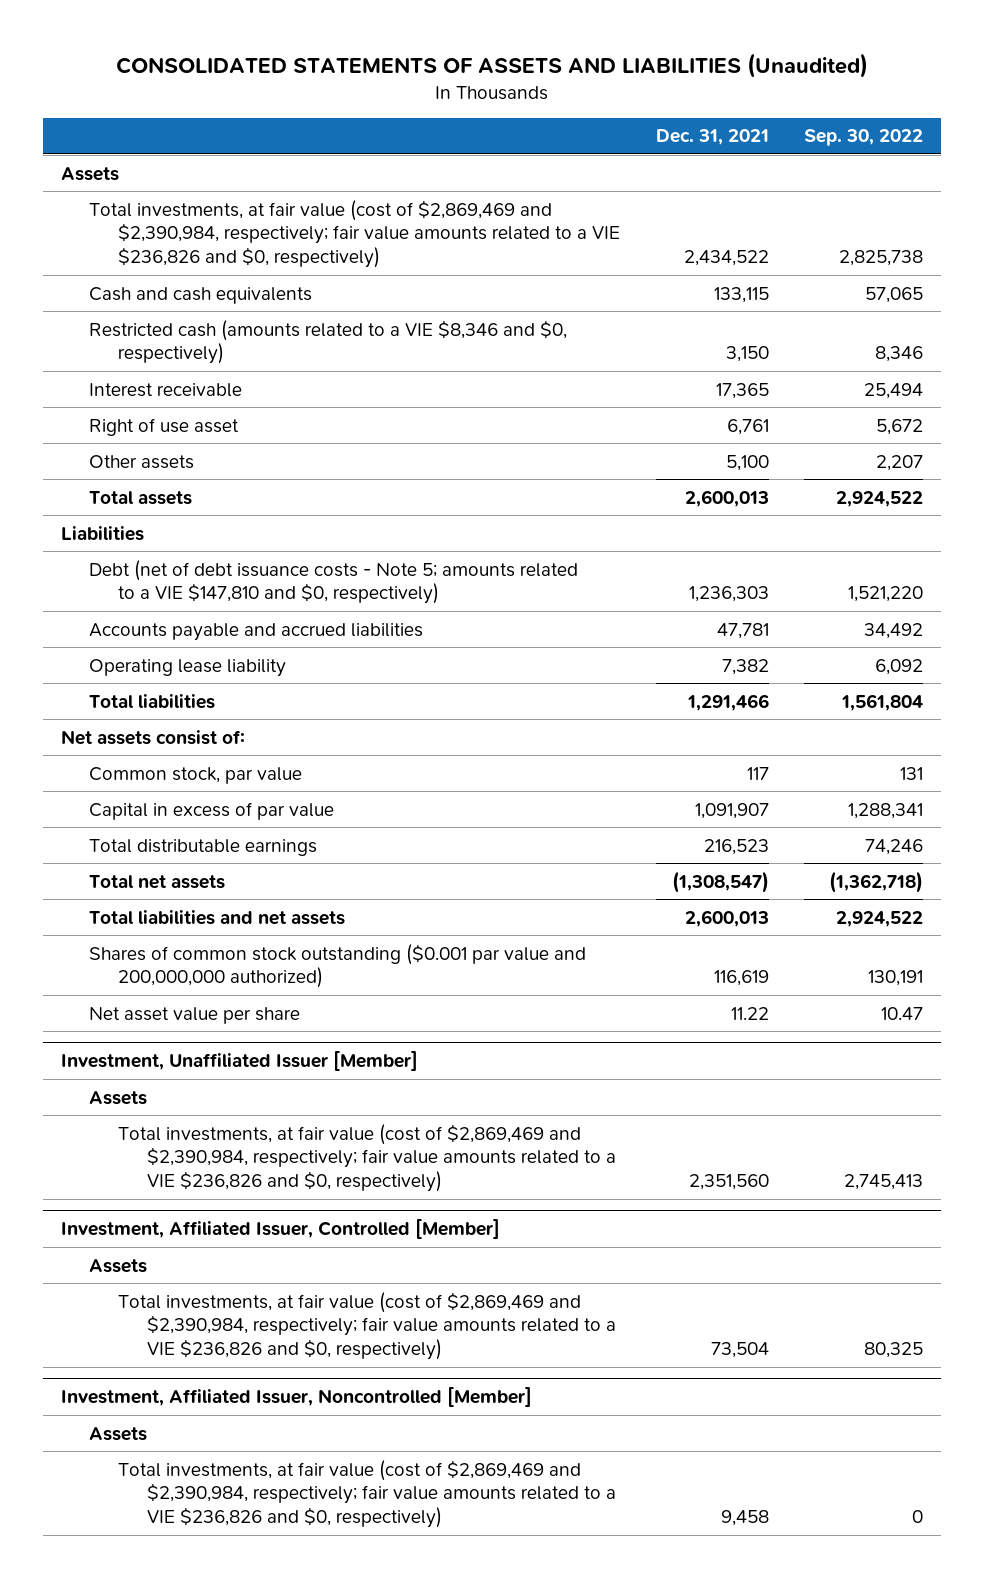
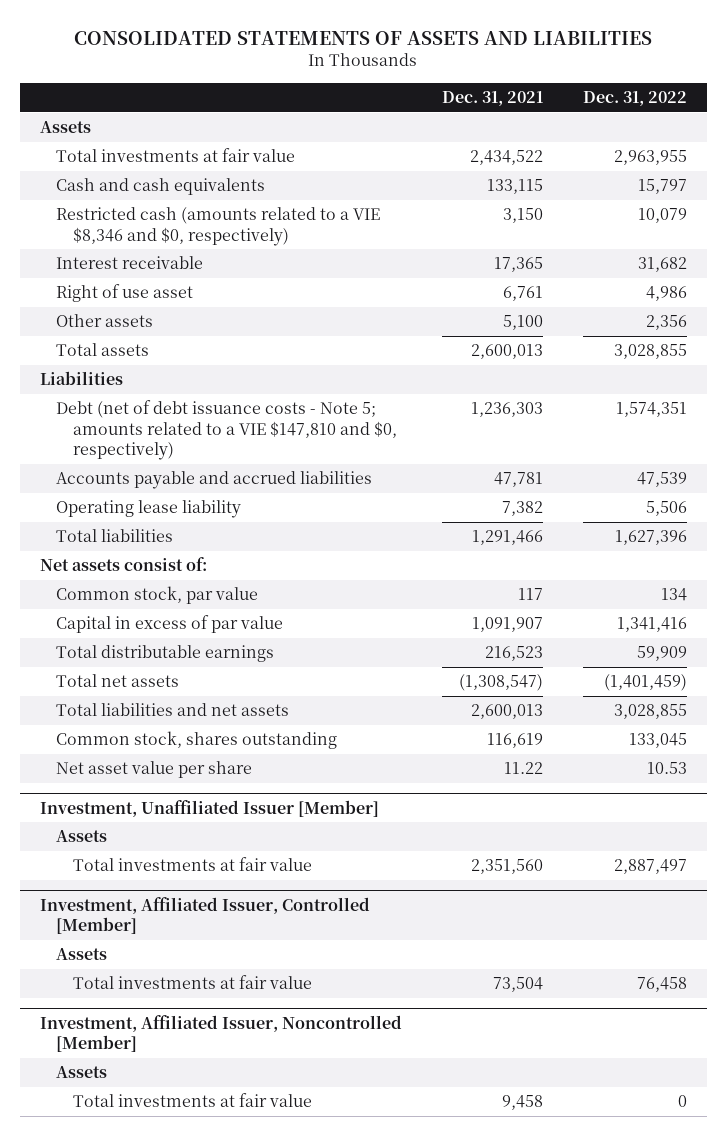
[115,52,868,78] CONSOLIDATED STATEMENTS OF ASSETS AND LIABILITIES (Unaudited) -> [74,30,653,45] CONSOLIDATED STATEMENTS OF ASSETS AND LIABILITIES
[804,129,924,147] Sep. 30, 2022 -> none
none -> [582,90,687,106] Dec. 31, 2022
[89,199,621,269] Total investments, at fair value (cost of $2,869,469 and $2,390,984, respectively; fair value amounts related to a VIE $236,826 and $0, respectively) -> [56,148,296,163] Total investments at fair value
[89,943,587,989] Shares of common stock outstanding ($0.001 par value and 200,000,000 authorized) -> [56,731,338,750] Common stock, shares outstanding
[118,1123,616,1193] Total investments, at fair value (cost of $2,869,469 and $2,390,984, respectively; fair value amounts related to a VIE $236,826 and $0, respectively) -> [73,857,313,872] Total investments at fair value
[118,1291,616,1361] Total investments, at fair value (cost of $2,869,469 and $2,390,984, respectively; fair value amounts related to a VIE $236,826 and $0, respectively) -> [73,975,313,990] Total investments at fair value
[118,1459,616,1529] Total investments, at fair value (cost of $2,869,469 and $2,390,984, respectively; fair value amounts related to a VIE $236,826 and $0, respectively) -> [73,1093,313,1108] Total investments at fair value

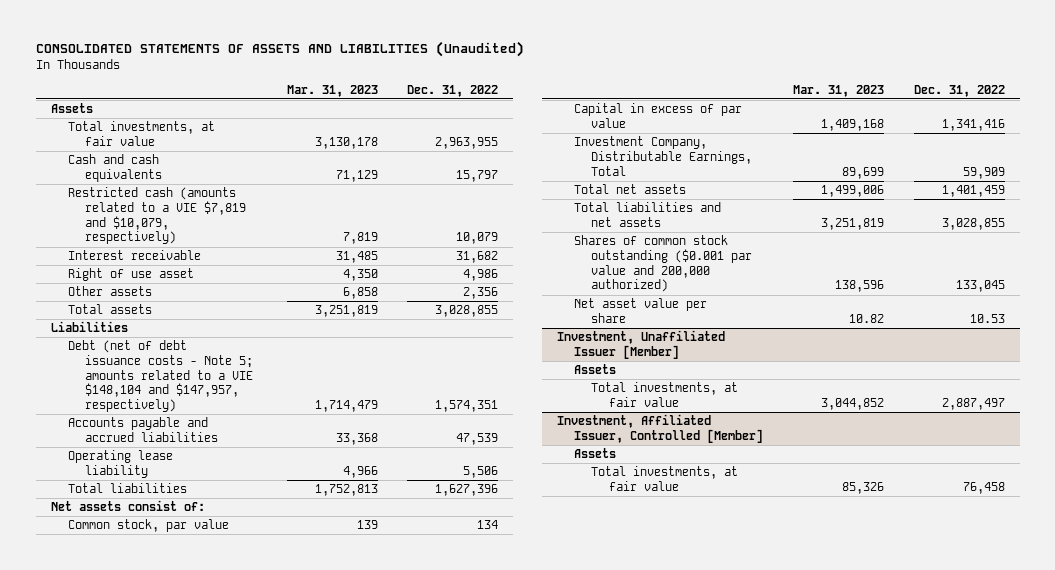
[74,30,653,45] CONSOLIDATED STATEMENTS OF ASSETS AND LIABILITIES -> [35,41,524,58] CONSOLIDATED STATEMENTS OF ASSETS AND LIABILITIES (Unaudited)
[441,90,543,106] Dec. 31, 2021 -> none
none -> [286,84,378,97] Mar. 31, 2023
[56,148,296,163] Total investments at fair value -> [67,121,215,146] Total investments, at fair value
[56,207,381,246] Restricted cash (amounts related to a VIE $8,346 and $0, respectively) -> [67,187,246,245] Restricted cash (amounts related to a VIE $7,819 and $10,079, respectively)
[56,400,398,461] Debt (net of debt issuance costs - Note 5; amounts related to a VIE $147,810 and $0, respectively) -> [67,340,253,413] Debt (net of debt issuance costs - Note 5; amounts related to a VIE $148,104 and $147,957, respectively)
[56,645,275,663] Total distributable earnings -> [574,136,753,176] Investment Company, Distributable Earnings, Total
[603,674,687,692] (1,401,459) -> [941,185,1005,198] 1,401,459
[56,731,338,750] Common stock, shares outstanding -> [574,235,753,293] Shares of common stock outstanding ($0.001 par value and 200,000 authorized)
[73,857,313,872] Total investments at fair value -> [591,382,739,407] Total investments, at fair value
[39,1014,402,1053] Investment, Affiliated Issuer, Noncontrolled [Member] -> none
[56,1066,108,1079] Assets -> none
[73,1093,313,1108] Total investments at fair value -> none
[73,975,313,990] Total investments at fair value -> [591,466,739,491] Total investments, at fair value

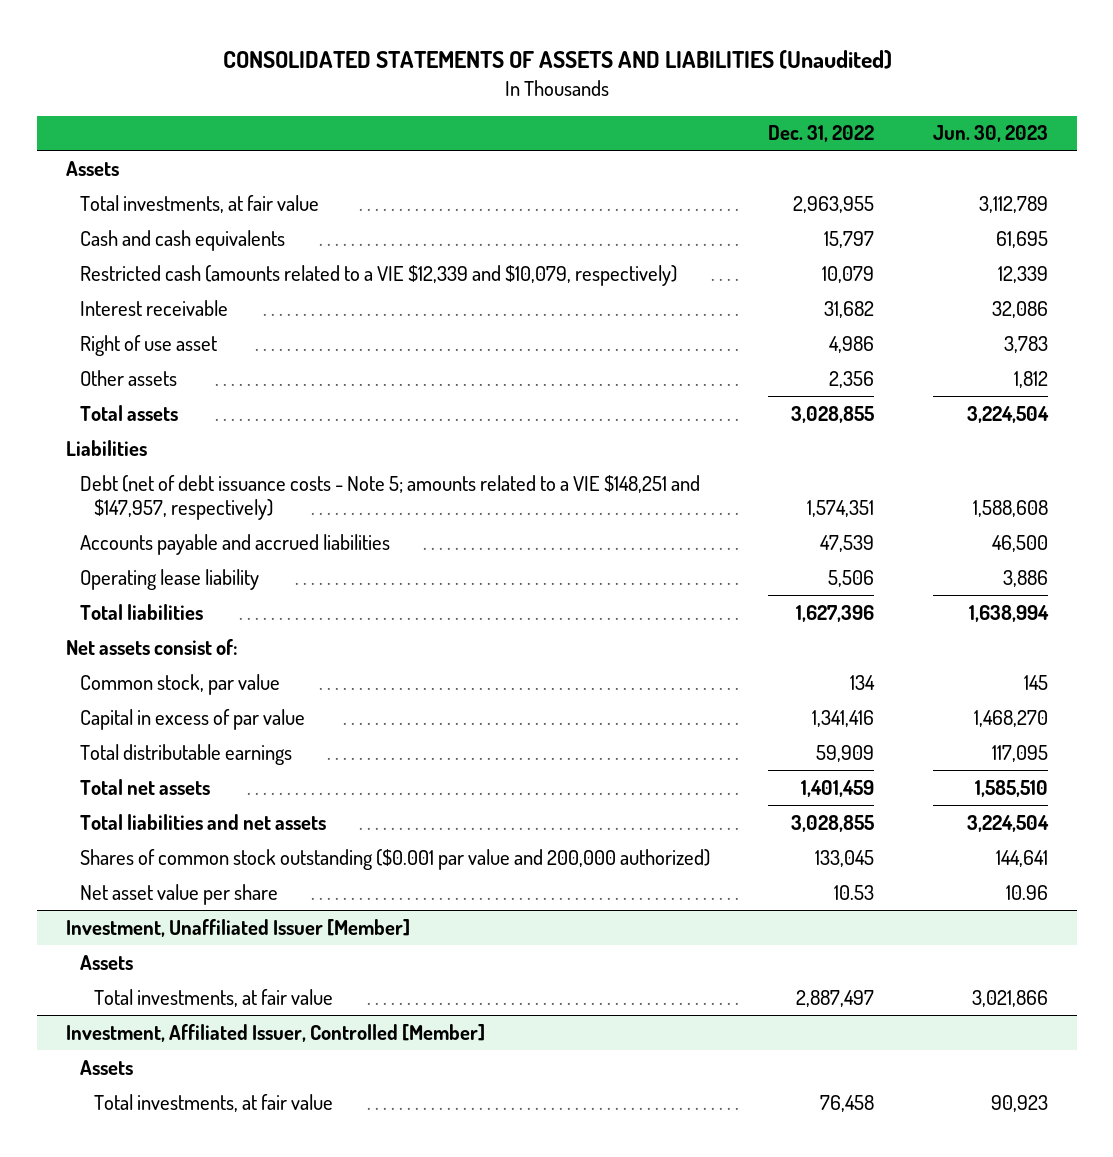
[286,84,378,97] Mar. 31, 2023 -> none
none -> [932,125,1048,143] Jun. 30, 2023
[67,187,246,245] Restricted cash (amounts related to a VIE $7,819 and $10,079, respectively) -> [80,264,678,286] Restricted cash (amounts related to a VIE $12,339 and $10,079, respectively)
[67,340,253,413] Debt (net of debt issuance costs - Note 5; amounts related to a VIE $148,104 and $147,957, respectively) -> [80,474,701,520] Debt (net of debt issuance costs - Note 5; amounts related to a VIE $148,251 and $147,957, respectively)
[574,136,753,176] Investment Company, Distributable Earnings, Total -> [80,743,293,765] Total distributable earnings

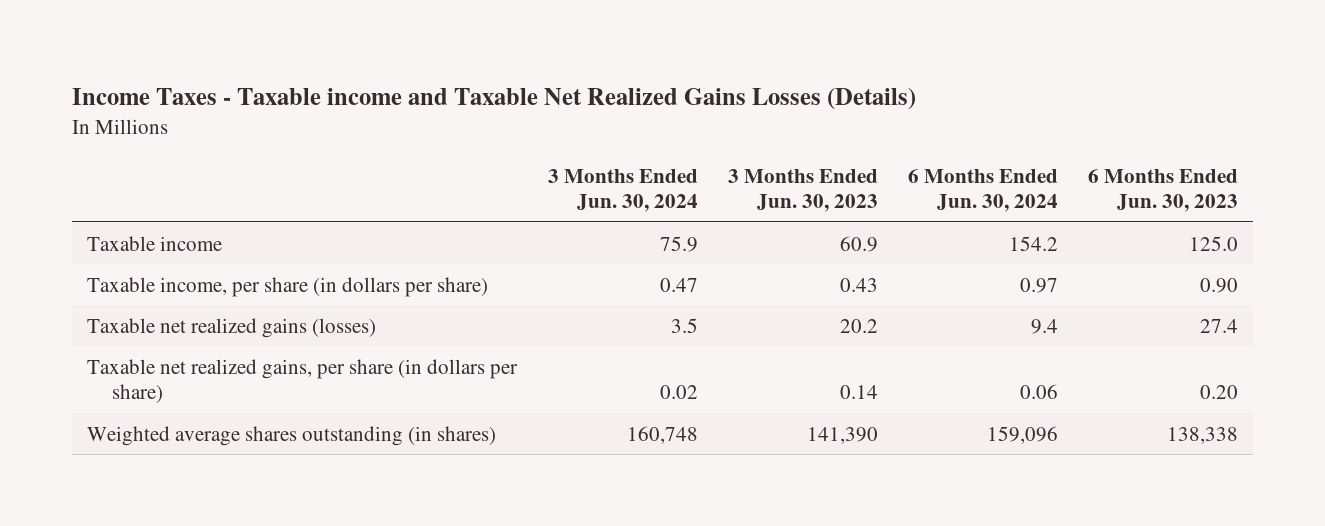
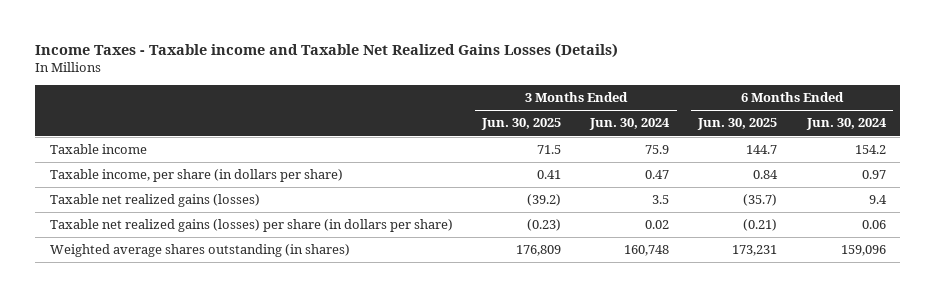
[727,168,878,212] 3 Months Ended Jun. 30, 2023 -> none
[1087,168,1238,212] 6 Months Ended Jun. 30, 2023 -> none
none -> [481,118,562,131] Jun. 30, 2025
none -> [697,118,778,131] Jun. 30, 2025
[87,358,519,403] Taxable net realized gains, per share (in dollars per share) -> [49,219,453,233] Taxable net realized gains (losses) per share (in dollars per share)

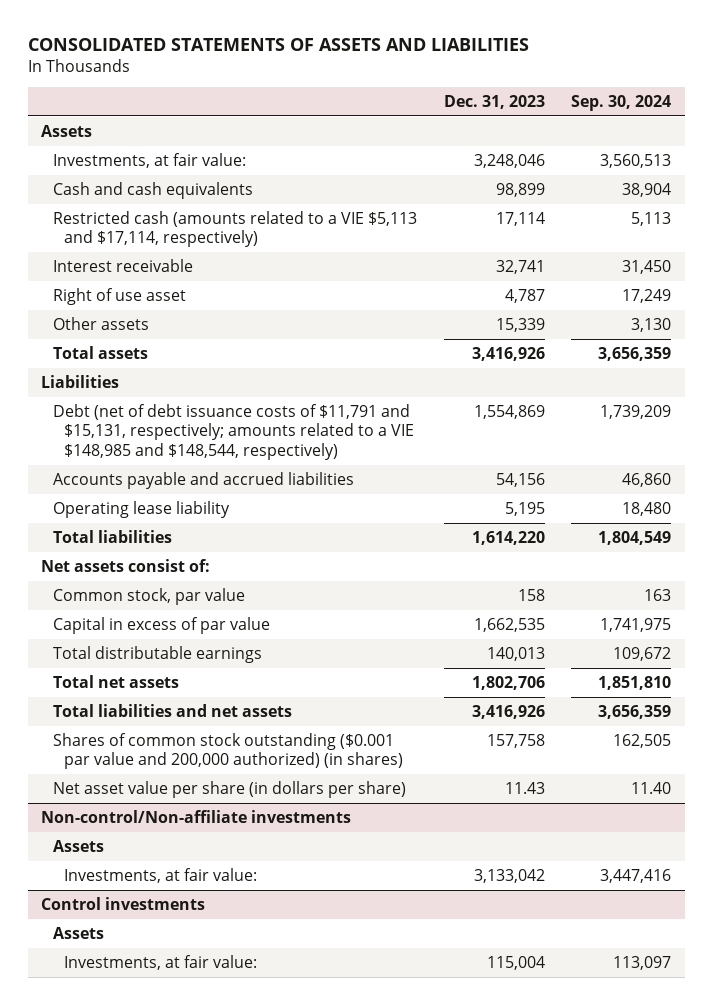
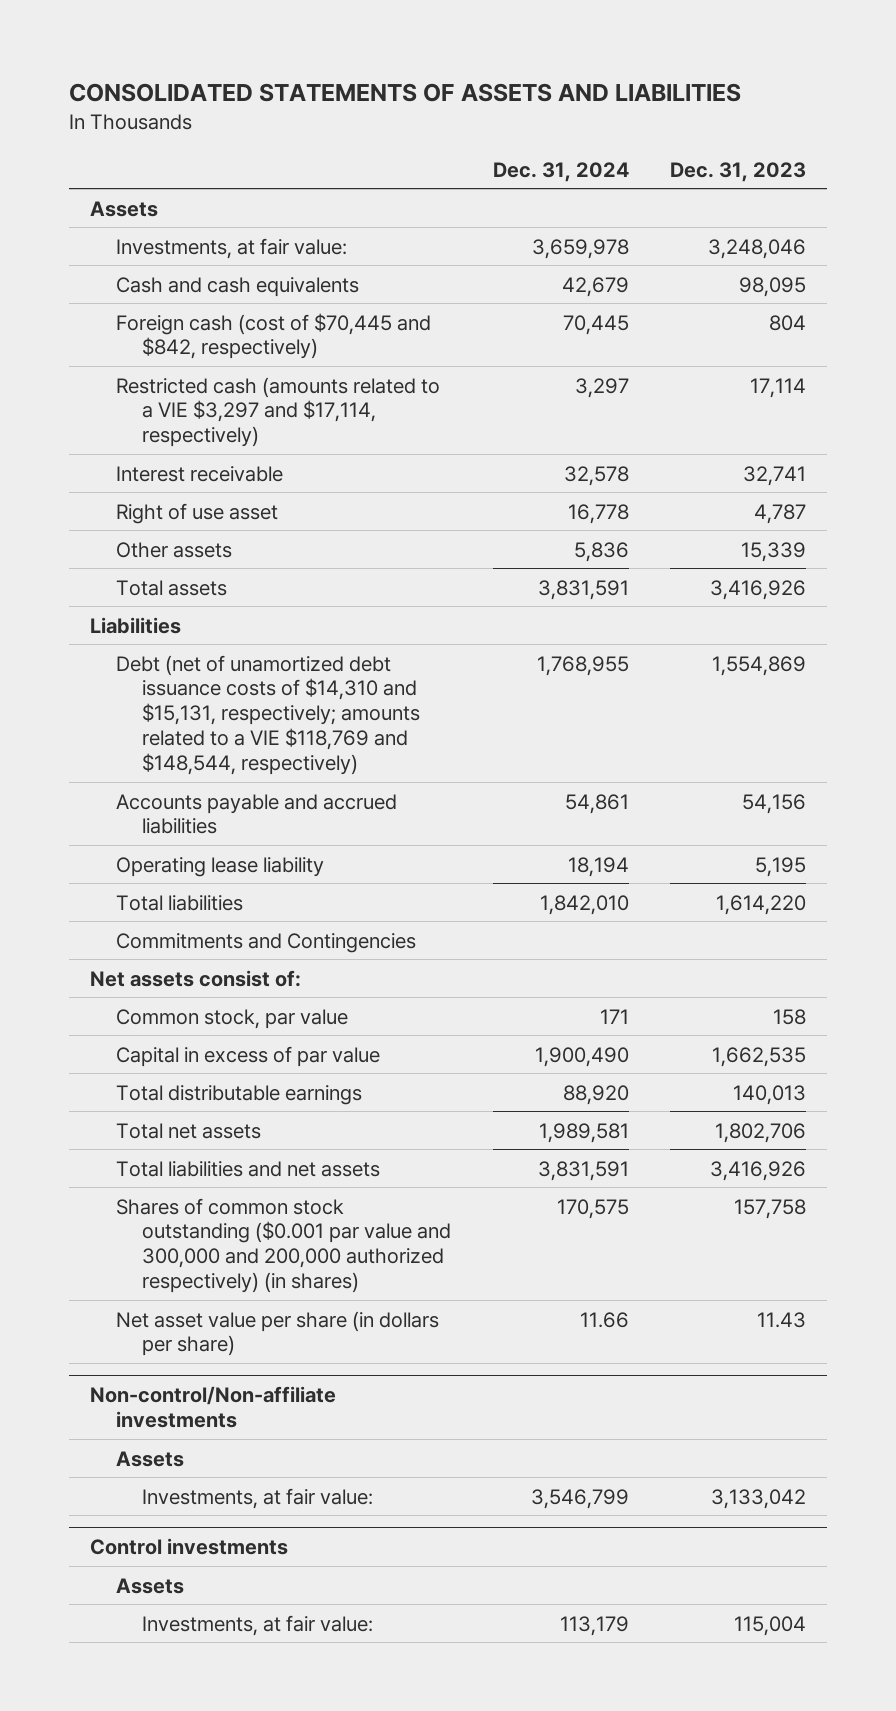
[571,95,672,112] Sep. 30, 2024 -> none
none -> [492,161,629,182] Dec. 31, 2024
[495,182,545,197] 98,899 -> [739,276,807,297] 98,095
none -> [116,312,432,360] Foreign cash (cost of $70,445 and $842, respectively)
[52,210,417,248] Restricted cash (amounts related to a VIE $5,113 and $17,114, respectively) -> [116,376,441,448] Restricted cash (amounts related to a VIE $3,297 and $17,114, respectively)
[52,403,415,460] Debt (net of debt issuance costs of $11,791 and $15,131, respectively; amounts related to a VIE $148,985 and $148,544, respectively) -> [116,654,421,775] Debt (net of unamortized debt issuance costs of $14,310 and $15,131, respectively; amounts related to a VIE $118,769 and $148,544, respectively)
none -> [116,932,417,953] Commitments and Contingencies
[52,732,404,770] Shares of common stock outstanding ($0.001 par value and 200,000 authorized) (in shares) -> [116,1197,452,1293] Shares of common stock outstanding ($0.001 par value and 300,000 and 200,000 authorized respectively) (in shares)

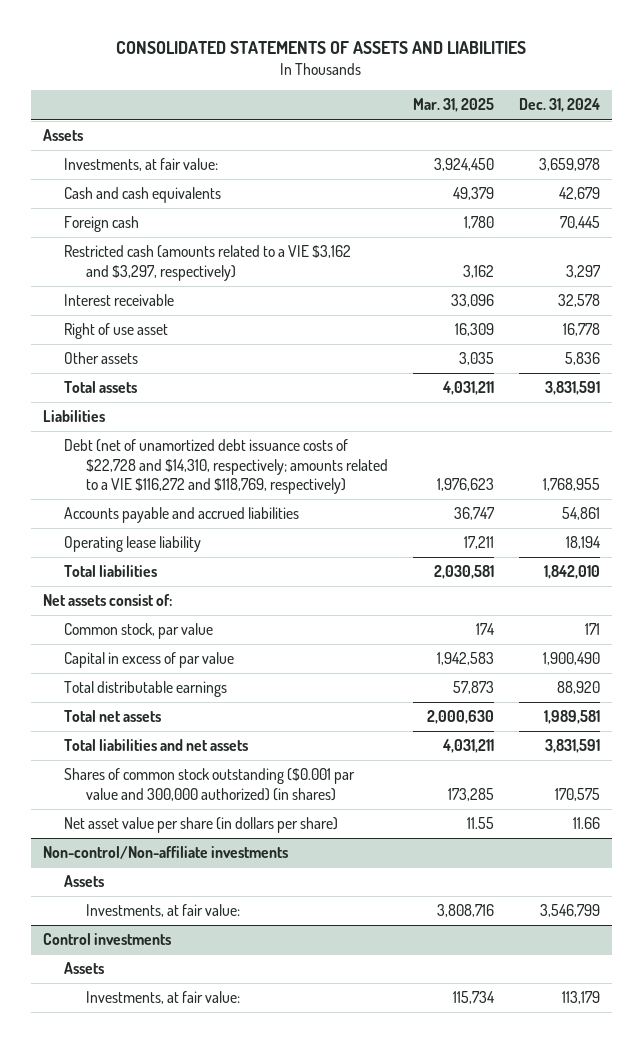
[670,161,807,182] Dec. 31, 2023 -> none
none -> [412,98,494,113] Mar. 31, 2025
[116,312,432,360] Foreign cash (cost of $70,445 and $842, respectively) -> [64,216,140,233] Foreign cash
[116,376,441,448] Restricted cash (amounts related to a VIE $3,297 and $17,114, respectively) -> [64,245,352,281] Restricted cash (amounts related to a VIE $3,162 and $3,297, respectively)
[116,654,421,775] Debt (net of unamortized debt issuance costs of $14,310 and $15,131, respectively; amounts related to a VIE $118,769 and $148,544, respectively) -> [64,439,388,495] Debt (net of unamortized debt issuance costs of $22,728 and $14,310, respectively; amounts related to a VIE $116,272 and $118,769, respectively)
[116,932,417,953] Commitments and Contingencies -> none
[116,1197,452,1293] Shares of common stock outstanding ($0.001 par value and 300,000 and 200,000 authorized respectively) (in shares) -> [64,768,356,801] Shares of common stock outstanding ($0.001 par value and 300,000 authorized) (in shares)

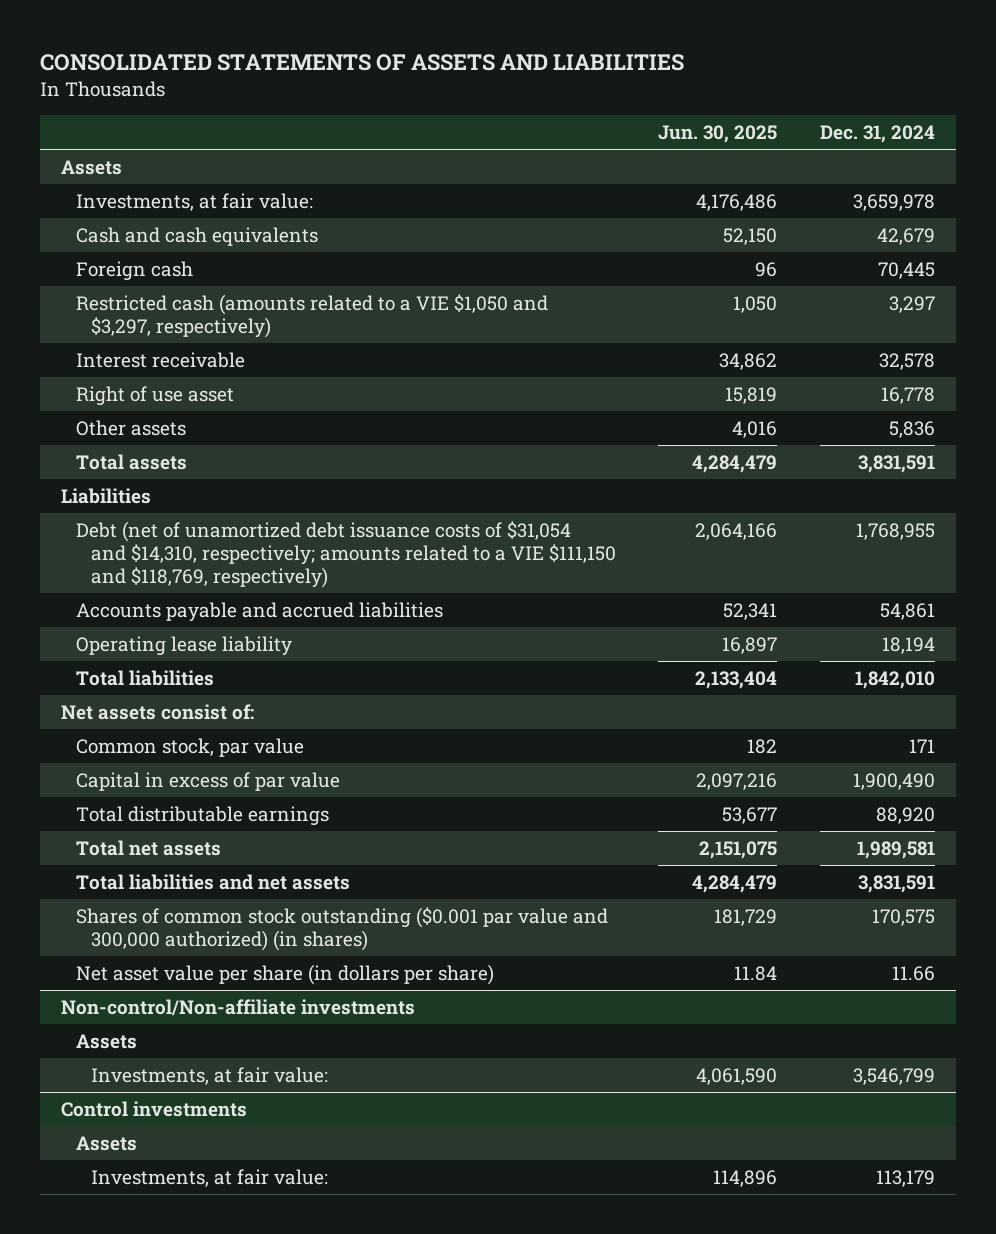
[412,98,494,113] Mar. 31, 2025 -> none
none -> [658,125,778,144] Jun. 30, 2025
[64,245,352,281] Restricted cash (amounts related to a VIE $3,162 and $3,297, respectively) -> [76,293,549,338] Restricted cash (amounts related to a VIE $1,050 and $3,297, respectively)
[64,439,388,495] Debt (net of unamortized debt issuance costs of $22,728 and $14,310, respectively; amounts related to a VIE $116,272 and $118,769, respectively) -> [76,520,616,588] Debt (net of unamortized debt issuance costs of $31,054 and $14,310, respectively; amounts related to a VIE $111,150 and $118,769, respectively)

